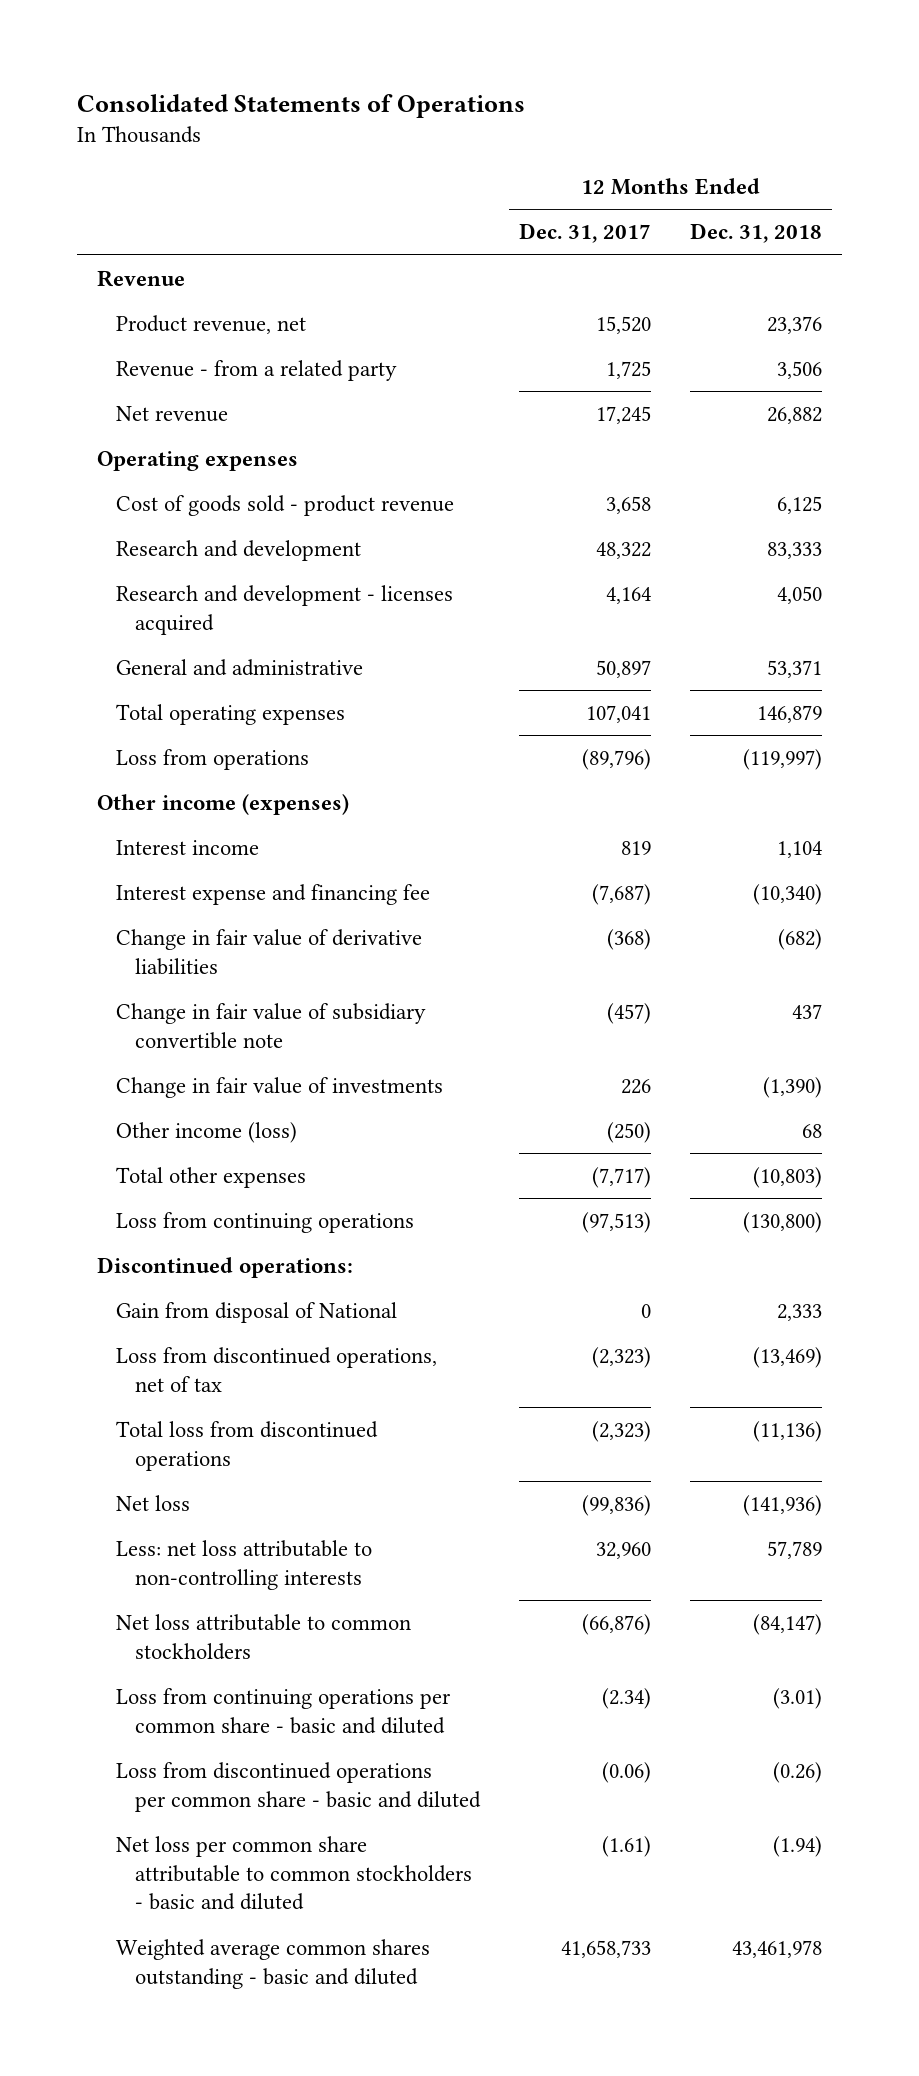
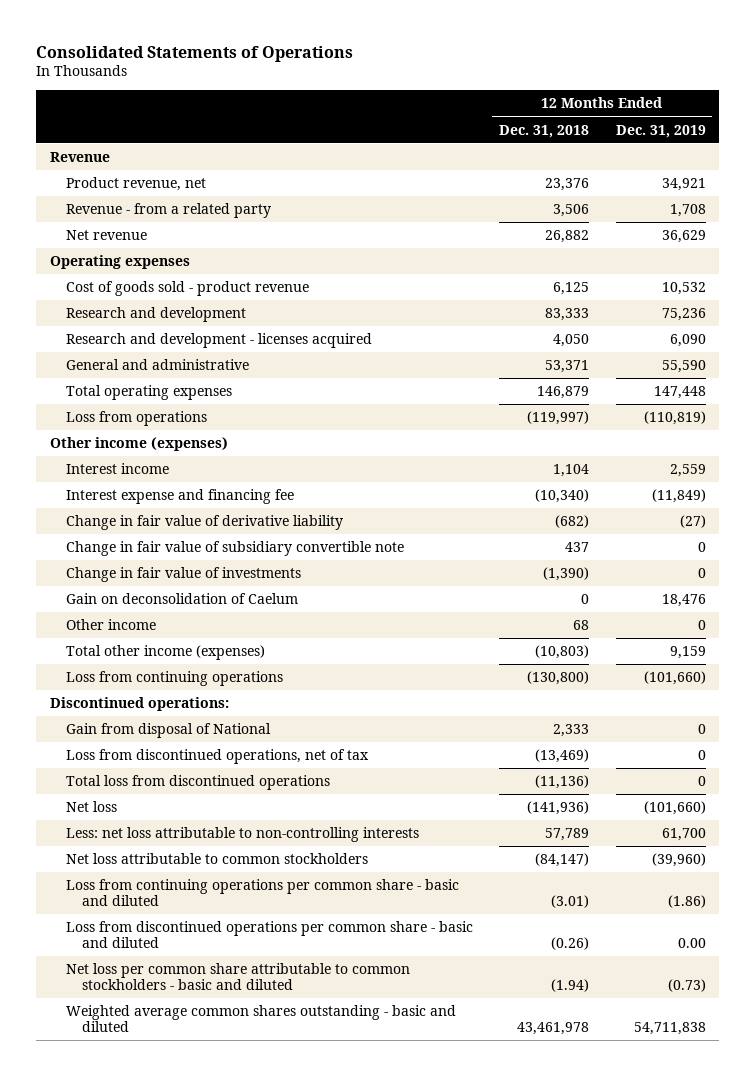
[519,223,652,244] Dec. 31, 2017 -> none
none -> [615,124,706,138] Dec. 31, 2019
[115,928,422,975] Change in fair value of derivative liabilities -> [65,515,343,531] Change in fair value of derivative liability
none -> [65,593,298,605] Gain on deconsolidation of Caelum
[115,1121,297,1143] Other income (loss) -> [65,619,156,631] Other income
[115,1166,306,1188] Total other expenses -> [65,645,265,661] Total other income (expenses)

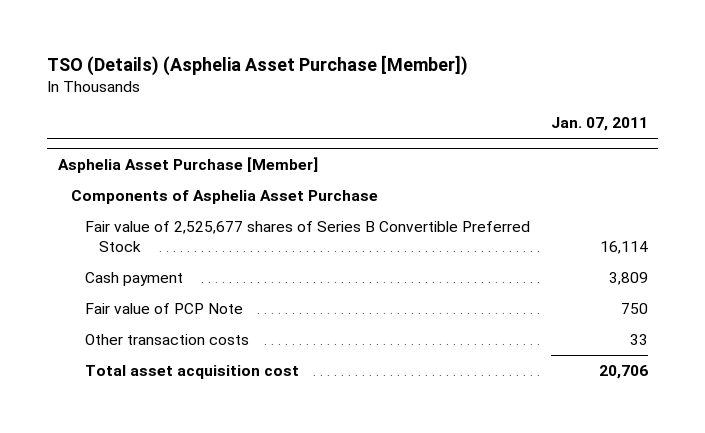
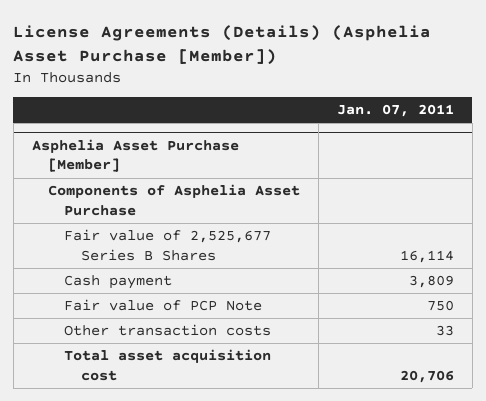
[47,55,469,77] TSO (Details) (Asphelia Asset Purchase [Member]) -> [13,25,432,65] License Agreements (Details) (Asphelia Asset Purchase [Member])
[85,220,531,252] Fair value of 2,525,677 shares of Series B Convertible Preferred Stock -> [64,229,272,261] Fair value of 2,525,677 Series B Shares

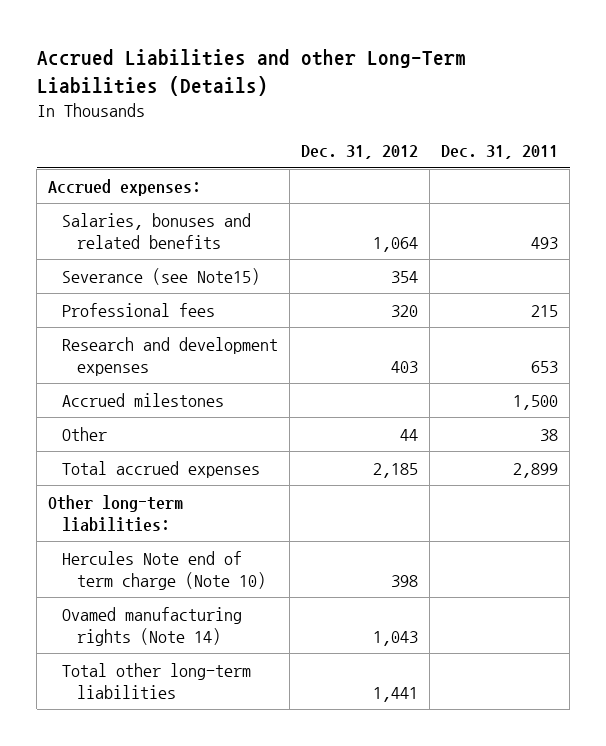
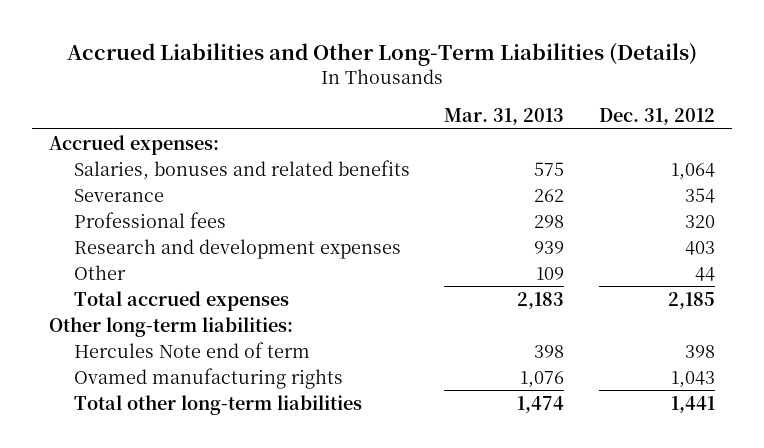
[36,49,466,96] Accrued Liabilities and other Long-Term Liabilities (Details) -> [67,43,698,67] Accrued Liabilities and Other Long-Term Liabilities (Details)
[441,145,559,160] Dec. 31, 2011 -> none
none -> [444,108,565,126] Mar. 31, 2013
[62,267,261,285] Severance (see Note15) -> [73,188,164,202] Severance
[62,392,225,407] Accrued milestones -> none
[62,550,266,591] Hercules Note end of term charge (Note 10) -> [73,341,310,358] Hercules Note end of term
[62,606,243,647] Ovamed manufacturing rights (Note 14) -> [73,367,343,389] Ovamed manufacturing rights

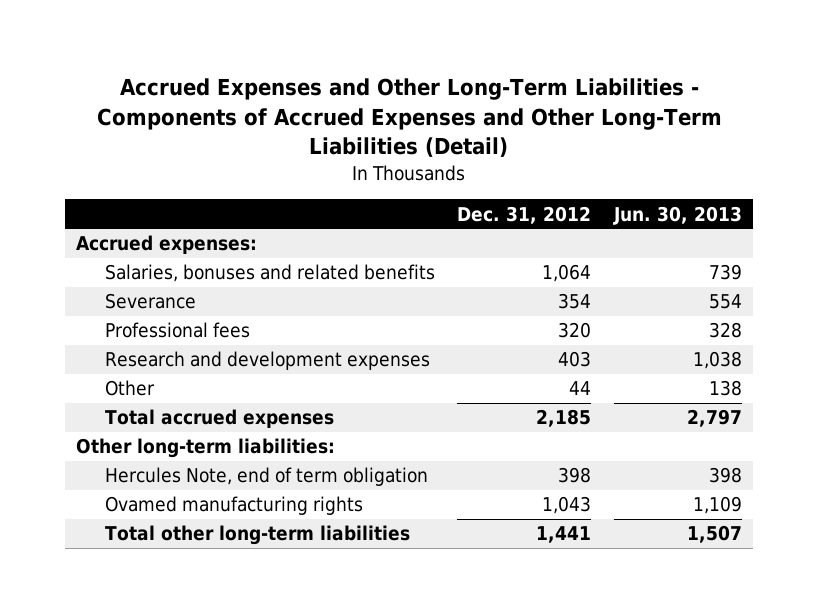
[67,43,698,67] Accrued Liabilities and Other Long-Term Liabilities (Details) -> [96,77,722,158] Accrued Expenses and Other Long-Term Liabilities - Components of Accrued Expenses and Other Long-Term Liabilities (Detail)
[444,108,565,126] Mar. 31, 2013 -> none
none -> [612,205,742,225] Jun. 30, 2013
[73,341,310,358] Hercules Note end of term -> [104,467,428,487] Hercules Note, end of term obligation

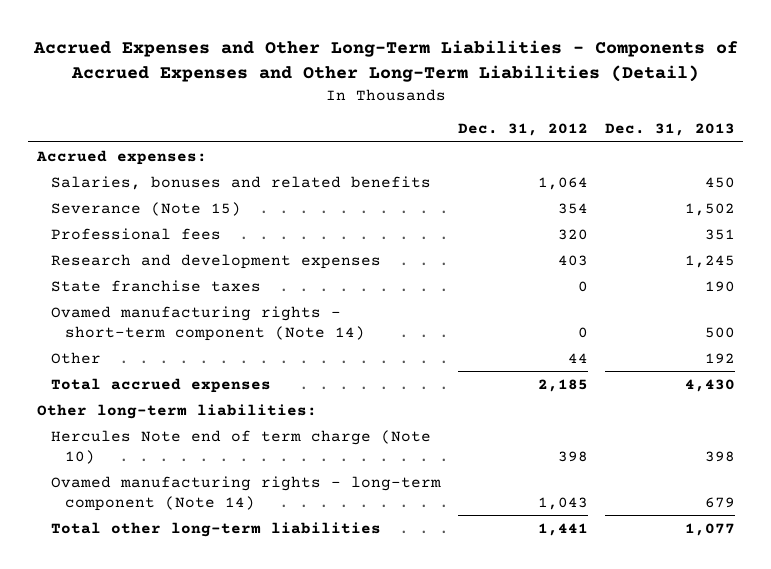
[612,205,742,225] Jun. 30, 2013 -> none
none -> [604,123,735,137] Dec. 31, 2013
[104,293,196,310] Severance -> [50,201,241,216] Severance (Note 15)
none -> [50,279,261,292] State franchise taxes
none -> [50,305,365,342] Ovamed manufacturing rights - short-term component (Note 14)
[104,467,428,487] Hercules Note, end of term obligation -> [50,429,431,465] Hercules Note end of term charge (Note 10)
[104,496,363,516] Ovamed manufacturing rights -> [50,475,441,512] Ovamed manufacturing rights - long-term component (Note 14)

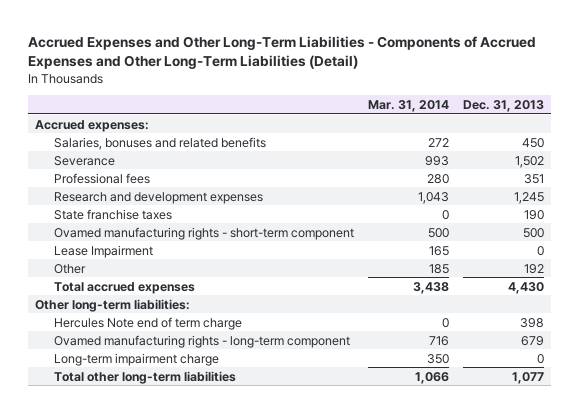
[457,123,588,137] Dec. 31, 2012 -> none
none -> [368,99,450,112] Mar. 31, 2014
[50,201,241,216] Severance (Note 15) -> [54,155,116,166] Severance
[50,305,365,342] Ovamed manufacturing rights - short-term component (Note 14) -> [54,226,355,240] Ovamed manufacturing rights - short-term component
none -> [54,244,154,258] Lease Impairment
[50,429,431,465] Hercules Note end of term charge (Note 10) -> [54,316,243,330] Hercules Note end of term charge
[50,475,441,512] Ovamed manufacturing rights - long-term component (Note 14) -> [54,334,351,348] Ovamed manufacturing rights - long-term component
none -> [54,352,220,366] Long-term impairment charge

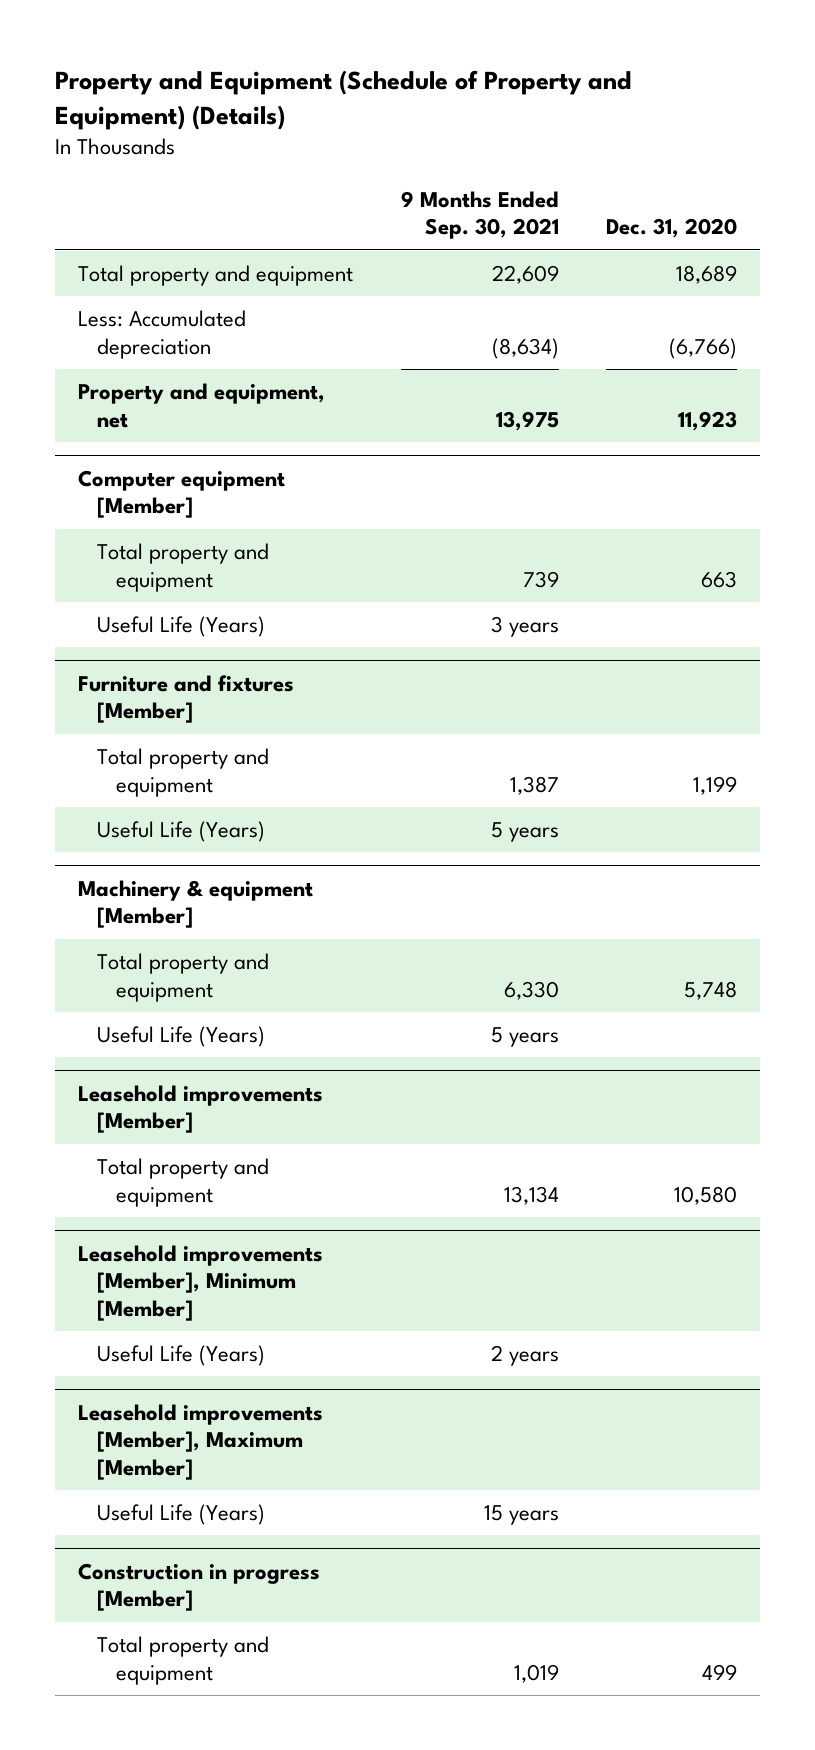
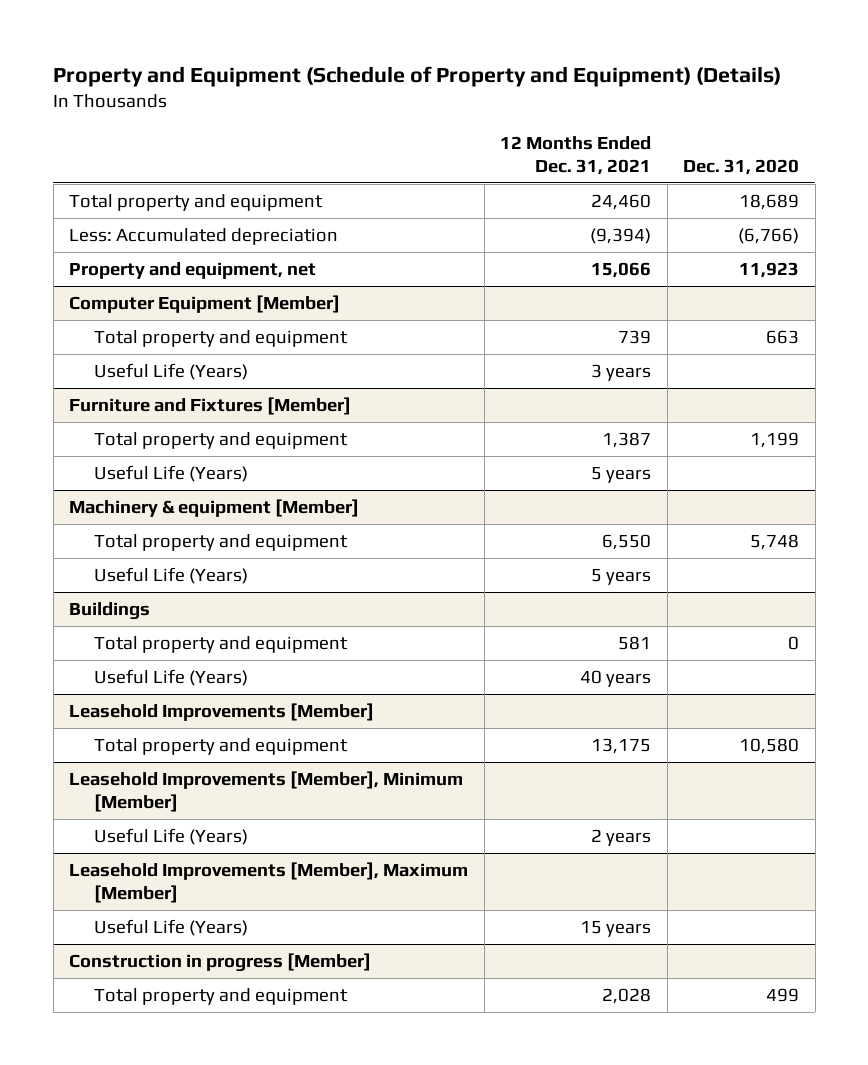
[400,190,559,240] 9 Months Ended Sep. 30, 2021 -> none
none -> [500,136,652,175] 12 Months Ended Dec. 31, 2021
[78,469,286,519] Computer equipment [Member] -> [69,295,341,314] Computer Equipment [Member]
[78,674,295,724] Furniture and fixtures [Member] -> [69,397,352,416] Furniture and Fixtures [Member]
none -> [69,602,151,621] Buildings
none -> [94,636,349,654] Total property and equipment
none -> [94,669,249,687] Useful Life (Years)
[78,1084,324,1134] Leasehold improvements [Member] -> [69,703,375,722] Leasehold Improvements [Member]
[78,1244,324,1321] Leasehold improvements [Member], Minimum [Member] -> [69,771,464,812] Leasehold Improvements [Member], Minimum [Member]
[78,1403,324,1480] Leasehold improvements [Member], Maximum [Member] -> [69,862,469,903] Leasehold Improvements [Member], Maximum [Member]

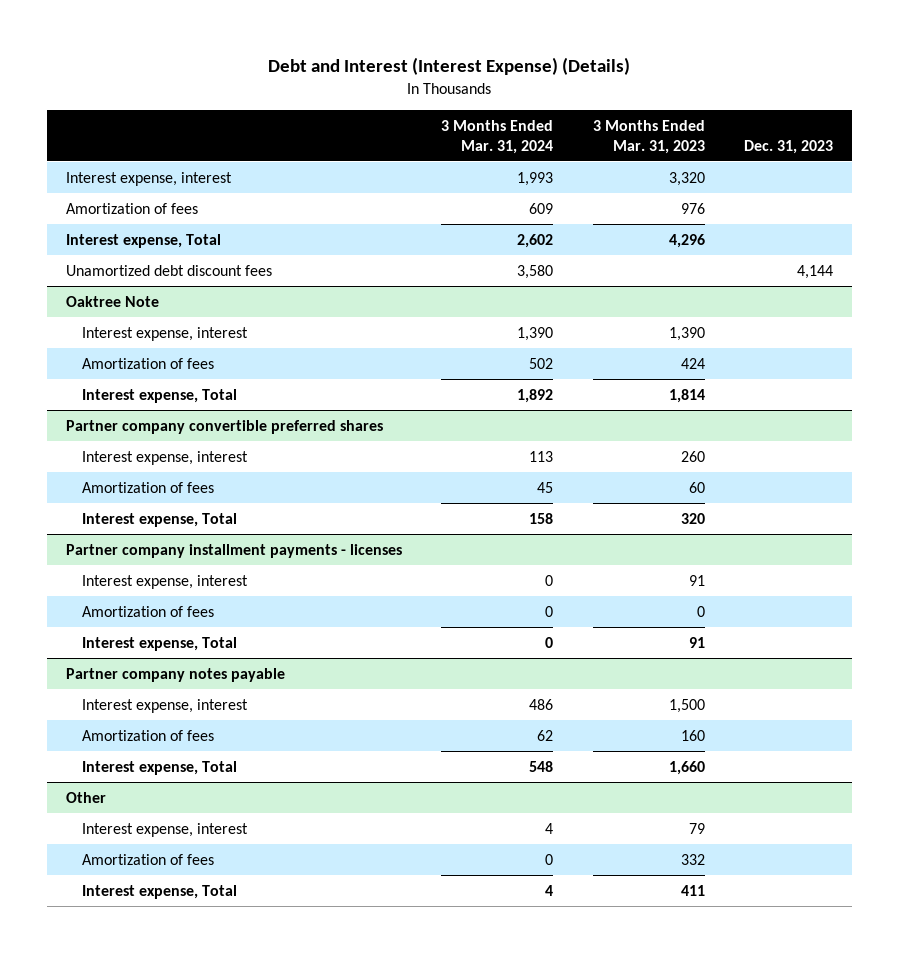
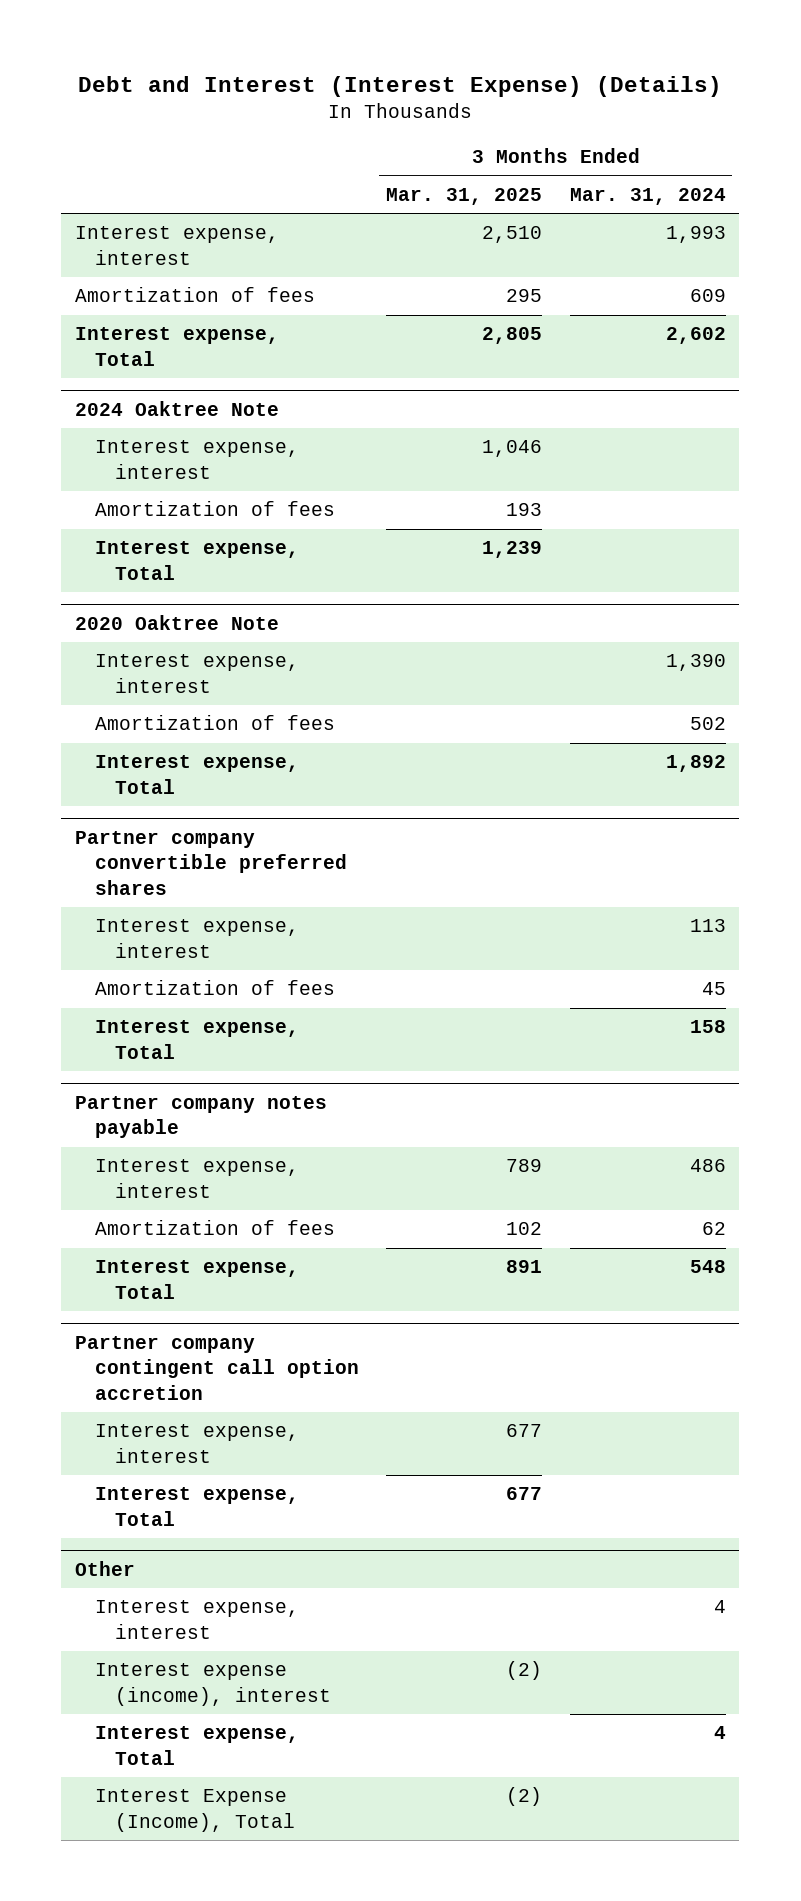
[592,119,705,154] 3 Months Ended Mar. 31, 2023 -> none
[743,139,833,154] Dec. 31, 2023 -> none
none -> [386,188,543,206] Mar. 31, 2025
[66,264,273,276] Unamortized debt discount fees -> none
[66,295,160,307] Oaktree Note -> [75,400,280,416] 2024 Oaktree Note
none -> [94,440,299,479] Interest expense, interest
none -> [94,501,335,517] Amortization of fees
none -> [94,541,299,580] Interest expense, Total
none -> [75,614,280,630] 2020 Oaktree Note
[66,543,403,558] Partner company installment payments - licenses -> none
[81,574,248,589] Interest expense, interest -> none
[81,605,214,617] Amortization of fees -> none
[81,636,237,651] Interest expense, Total -> none
none -> [75,1335,359,1400] Partner company contingent call option accretion
none -> [94,1424,299,1463] Interest expense, interest
none -> [94,1487,299,1526] Interest expense, Total
[81,853,214,865] Amortization of fees -> none
none -> [94,1663,331,1706] Interest expense (income), interest
none -> [94,1789,295,1832] Interest Expense (Income), Total

